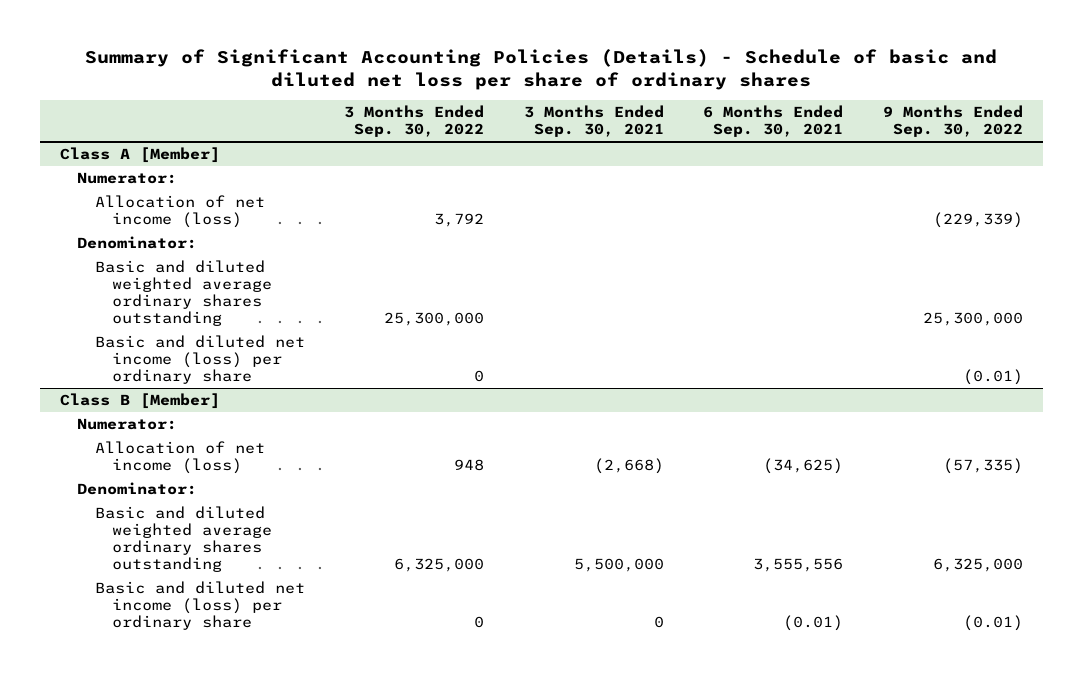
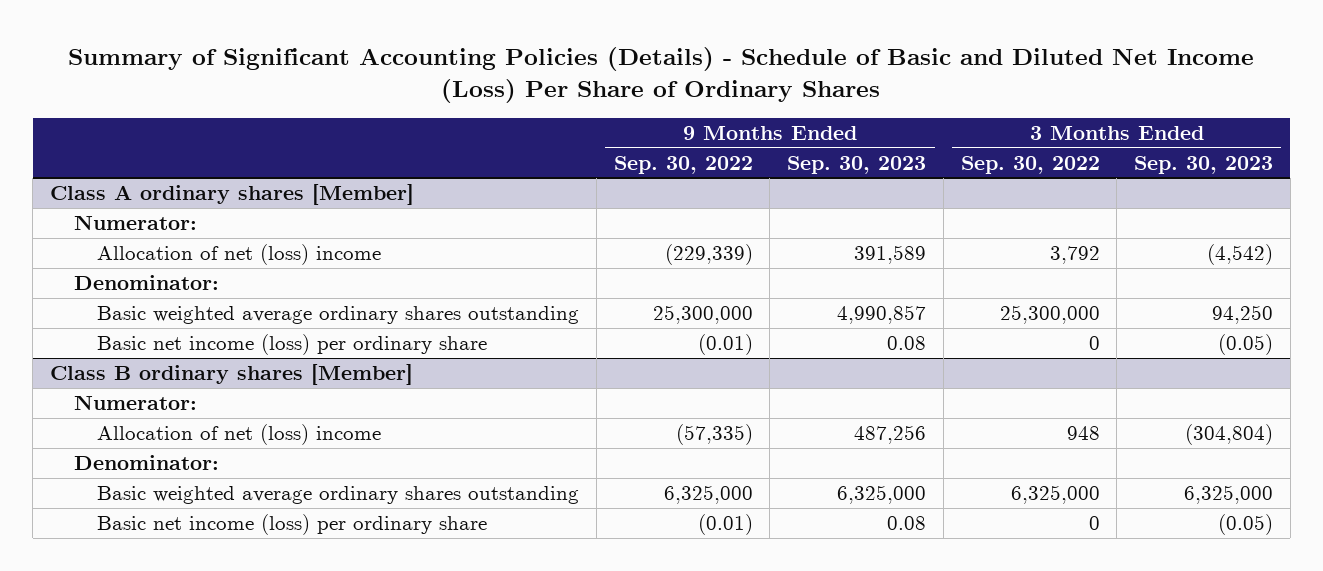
[85,48,998,90] Summary of Significant Accounting Policies (Details) - Schedule of basic and diluted net loss per share of ordinary shares -> [68,47,1255,104] Summary of Significant Accounting Policies (Details) - Schedule of Basic and Diluted Net Income (Loss) Per Share of Ordinary Shares
[523,105,664,138] 3 Months Ended Sep. 30, 2021 -> none
[703,105,844,138] 6 Months Ended Sep. 30, 2021 -> none
none -> [787,155,927,174] Sep. 30, 2023
none -> [1133,155,1273,174] Sep. 30, 2023
[59,147,220,164] Class A [Member] -> [50,184,415,206] Class A ordinary shares [Member]
[94,195,265,229] Allocation of net income (loss) -> [97,244,382,266] Allocation of net (loss) income
[94,260,273,326] Basic and diluted weighted average ordinary shares outstanding -> [97,306,580,325] Basic weighted average ordinary shares outstanding
[94,335,305,385] Basic and diluted net income (loss) per ordinary share -> [97,334,488,356] Basic net income (loss) per ordinary share
[59,393,220,410] Class B [Member] -> [50,364,414,386] Class B ordinary shares [Member]
[94,441,265,475] Allocation of net income (loss) -> [97,424,382,446] Allocation of net (loss) income
[94,506,273,572] Basic and diluted weighted average ordinary shares outstanding -> [97,486,580,505] Basic weighted average ordinary shares outstanding
[94,581,305,631] Basic and diluted net income (loss) per ordinary share -> [97,514,488,536] Basic net income (loss) per ordinary share

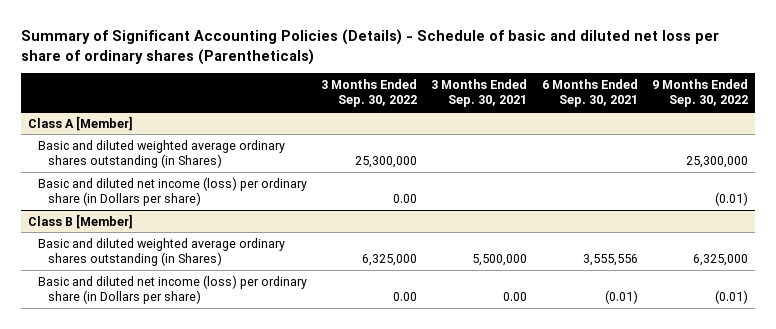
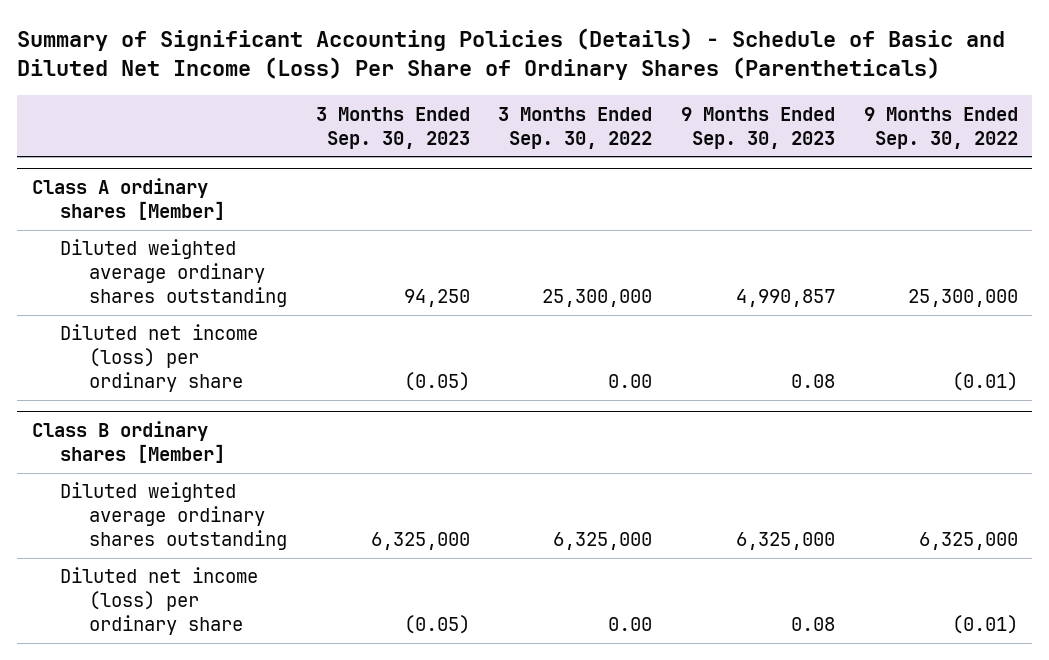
[21,28,720,65] Summary of Significant Accounting Policies (Details) - Schedule of basic and diluted net loss per share of ordinary shares (Parentheticals) -> [17,27,1006,81] Summary of Significant Accounting Policies (Details) - Schedule of Basic and Diluted Net Income (Loss) Per Share of Ordinary Shares (Parentheticals)
[431,79,528,108] 3 Months Ended Sep. 30, 2021 -> none
[541,79,638,108] 6 Months Ended Sep. 30, 2021 -> none
none -> [315,106,470,149] 3 Months Ended Sep. 30, 2023
none -> [681,106,836,149] 9 Months Ended Sep. 30, 2023
[28,115,134,131] Class A [Member] -> [31,178,226,221] Class A ordinary shares [Member]
[38,139,286,168] Basic and diluted weighted average ordinary shares outstanding (in Shares) -> [60,239,287,308] Diluted weighted average ordinary shares outstanding
[38,176,308,206] Basic and diluted net income (loss) per ordinary share (in Dollars per share) -> [60,324,259,393] Diluted net income (loss) per ordinary share
[28,213,134,229] Class B [Member] -> [31,421,226,464] Class B ordinary shares [Member]
[38,237,286,266] Basic and diluted weighted average ordinary shares outstanding (in Shares) -> [60,482,287,551] Diluted weighted average ordinary shares outstanding
[38,274,308,304] Basic and diluted net income (loss) per ordinary share (in Dollars per share) -> [60,567,259,636] Diluted net income (loss) per ordinary share

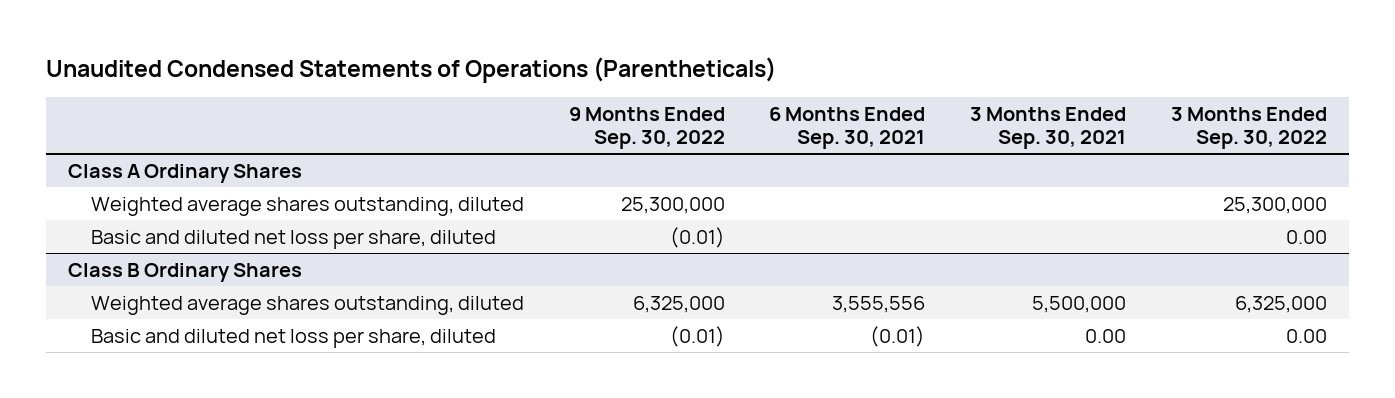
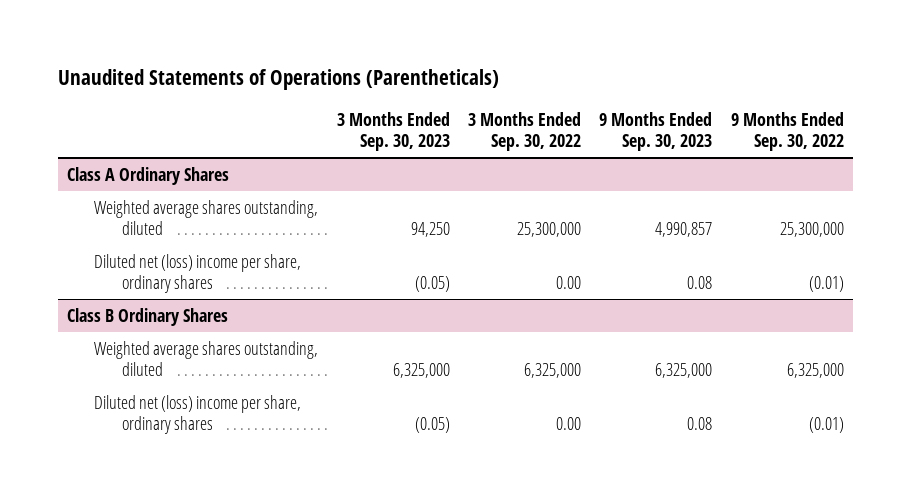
[46,56,777,83] Unaudited Condensed Statements of Operations (Parentheticals) -> [57,69,499,91] Unaudited Statements of Operations (Parentheticals)
[769,106,926,150] 6 Months Ended Sep. 30, 2021 -> none
[970,106,1127,150] 3 Months Ended Sep. 30, 2021 -> none
none -> [336,111,450,151] 3 Months Ended Sep. 30, 2023
none -> [599,111,713,151] 9 Months Ended Sep. 30, 2023
[90,229,496,249] Basic and diluted net loss per share, diluted -> [94,253,302,294] Diluted net (loss) income per share, ordinary shares
[90,328,496,348] Basic and diluted net loss per share, diluted -> [94,394,302,435] Diluted net (loss) income per share, ordinary shares

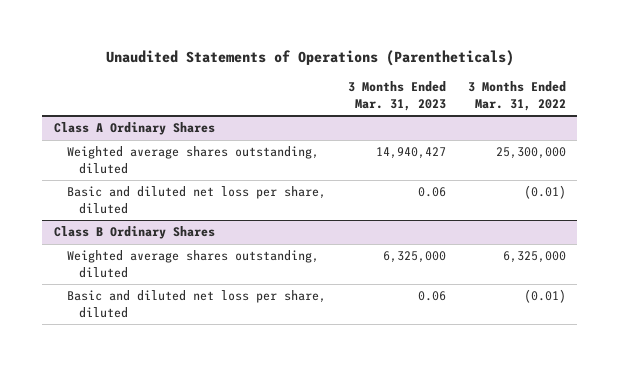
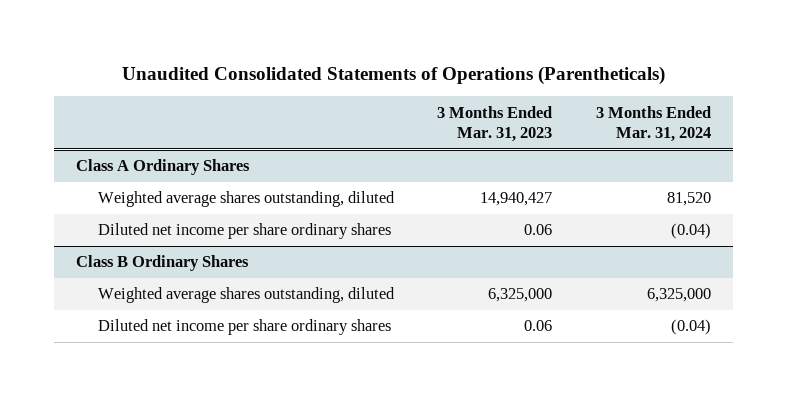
[105,50,514,67] Unaudited Statements of Operations (Parentheticals) -> [121,65,665,85] Unaudited Consolidated Statements of Operations (Parentheticals)
[468,81,567,111] 3 Months Ended Mar. 31, 2022 -> none
none -> [596,105,712,142] 3 Months Ended Mar. 31, 2024
[66,186,326,214] Basic and diluted net loss per share, diluted -> [97,223,391,240] Diluted net income per share ordinary shares
[66,290,326,318] Basic and diluted net loss per share, diluted -> [97,319,391,336] Diluted net income per share ordinary shares

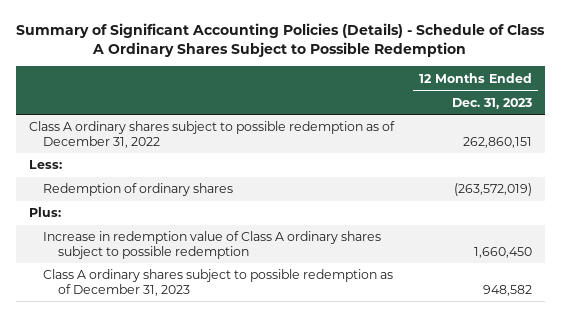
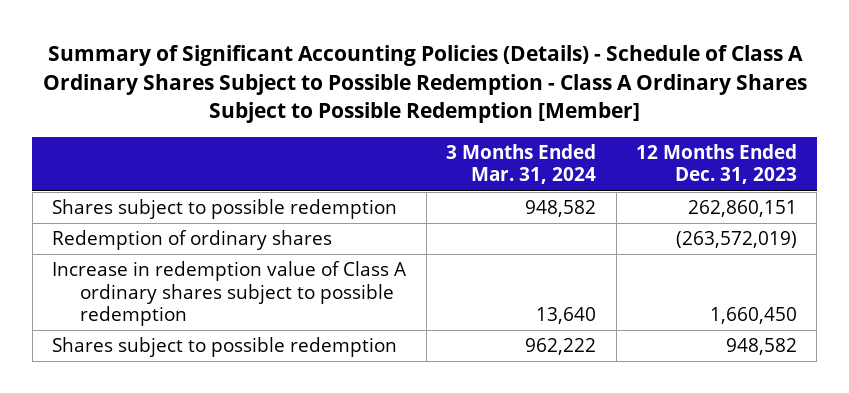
[16,23,546,58] Summary of Significant Accounting Policies (Details) - Schedule of Class A Ordinary Shares Subject to Possible Redemption -> [42,45,807,124] Summary of Significant Accounting Policies (Details) - Schedule of Class A Ordinary Shares Subject to Possible Redemption - Class A Ordinary Shares Subject to Possible Redemption [Member]
none -> [446,143,597,185] 3 Months Ended Mar. 31, 2024
[28,160,62,170] Less: -> none
[28,121,395,148] Class A ordinary shares subject to possible redemption as of December 31, 2022 -> [52,199,398,220] Shares subject to possible redemption
[28,207,61,218] Plus: -> none
[43,269,394,296] Class A ordinary shares subject to possible redemption as of December 31, 2023 -> [52,337,398,358] Shares subject to possible redemption

